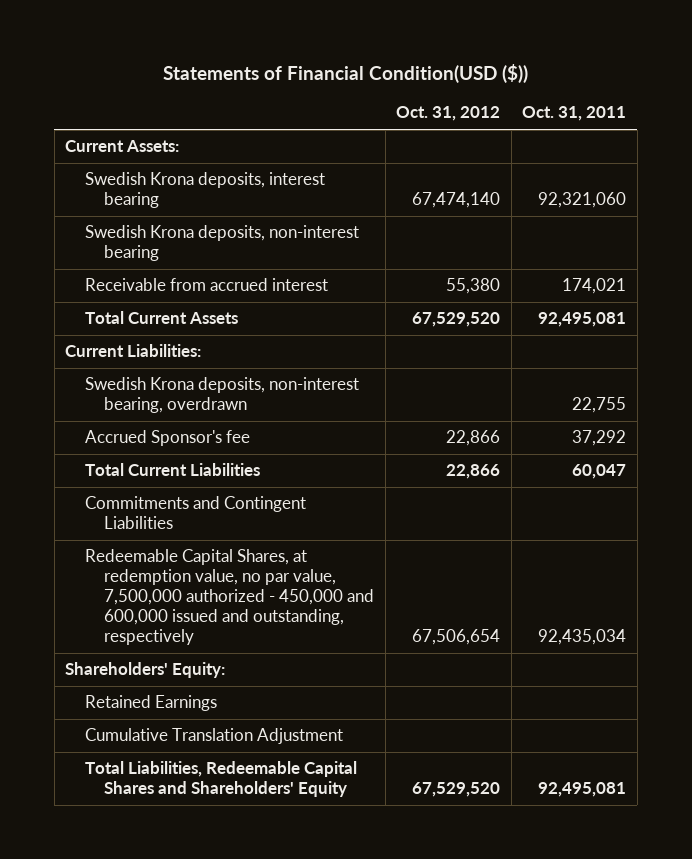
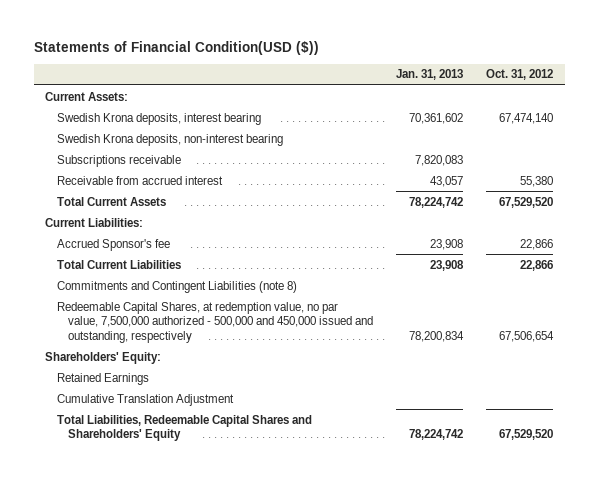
[522,106,627,122] Oct. 31, 2011 -> none
none -> [396,69,464,81] Jan. 31, 2013
none -> [56,154,181,167] Subscriptions receivable
[84,377,359,414] Swedish Krona deposits, non-interest bearing, overdrawn -> none
[84,496,306,530] Commitments and Contingent Liabilities -> [56,280,297,293] Commitments and Contingent Liabilities (note 8)
[84,549,375,646] Redeemable Capital Shares, at redemption value, no par value, 7,500,000 authorized - 450,000 and 600,000 issued and outstanding, respectively -> [56,301,374,343] Redeemable Capital Shares, at redemption value, no par value, 7,500,000 authorized - 500,000 and 450,000 issued and outstanding, respectively

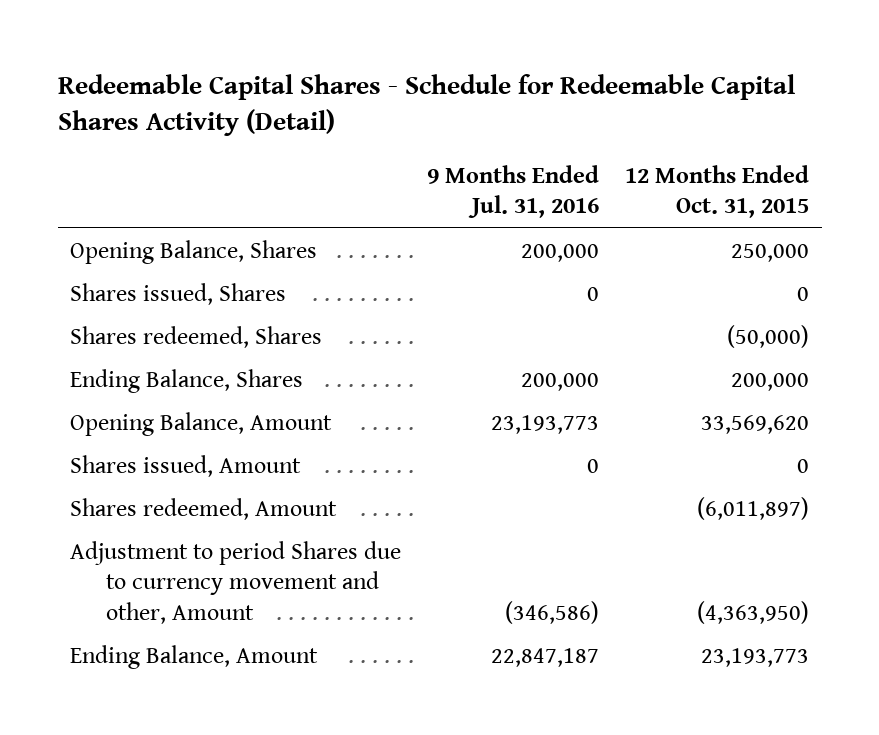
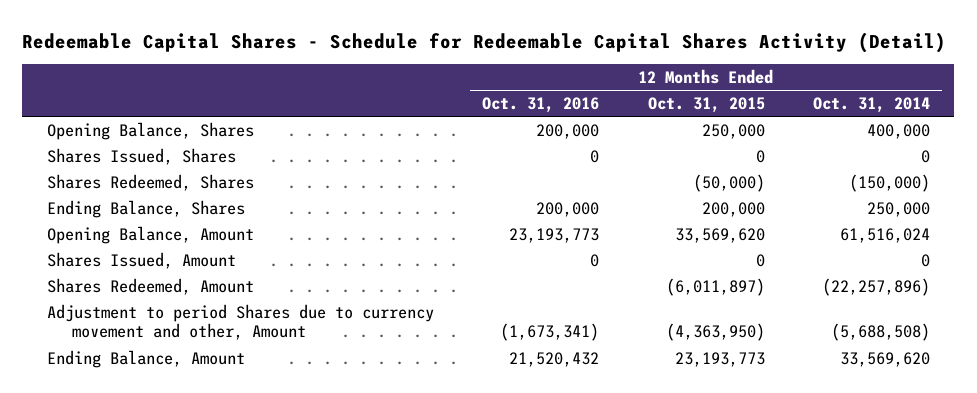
[427,164,600,219] 9 Months Ended Jul. 31, 2016 -> none
none -> [482,96,600,113] Oct. 31, 2016
none -> [813,96,931,113] Oct. 31, 2014
[70,282,287,305] Shares issued, Shares -> [46,147,236,165] Shares Issued, Shares
[70,325,323,348] Shares redeemed, Shares -> [46,173,254,191] Shares Redeemed, Shares
[70,454,302,477] Shares issued, Amount -> [46,251,236,269] Shares Issued, Amount
[70,497,338,520] Shares redeemed, Amount -> [46,277,254,295] Shares Redeemed, Amount

